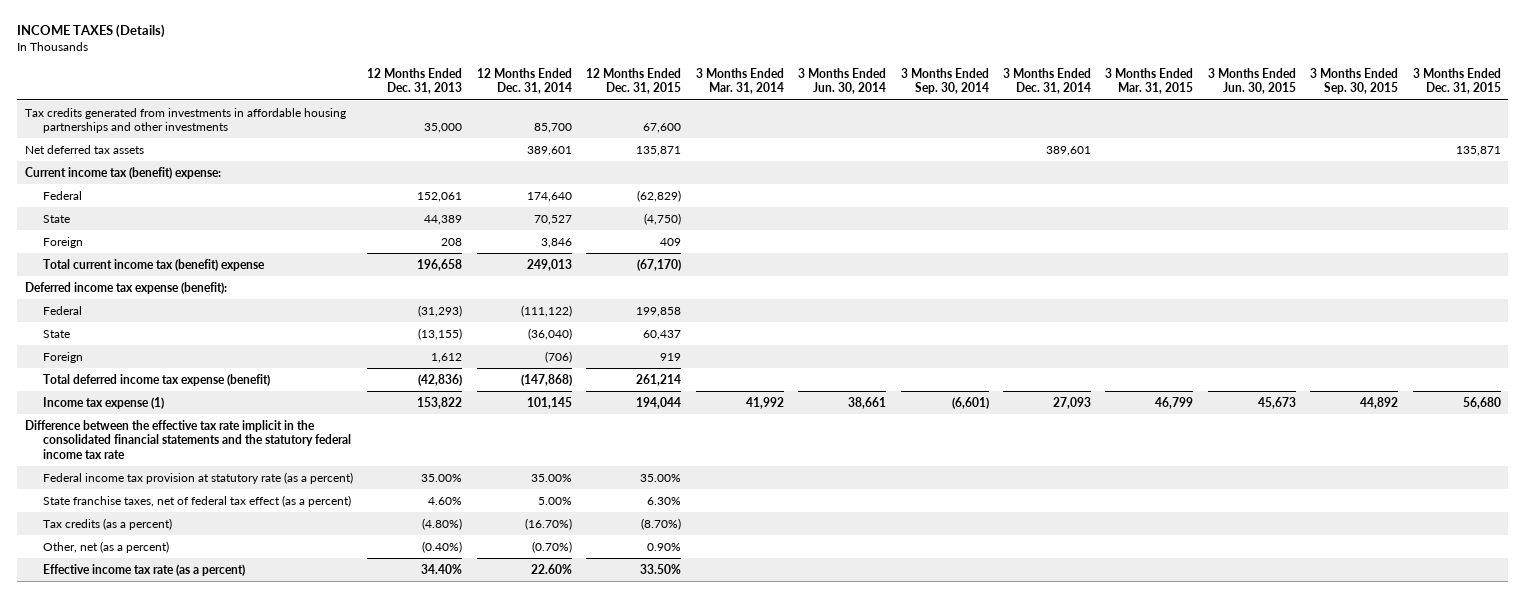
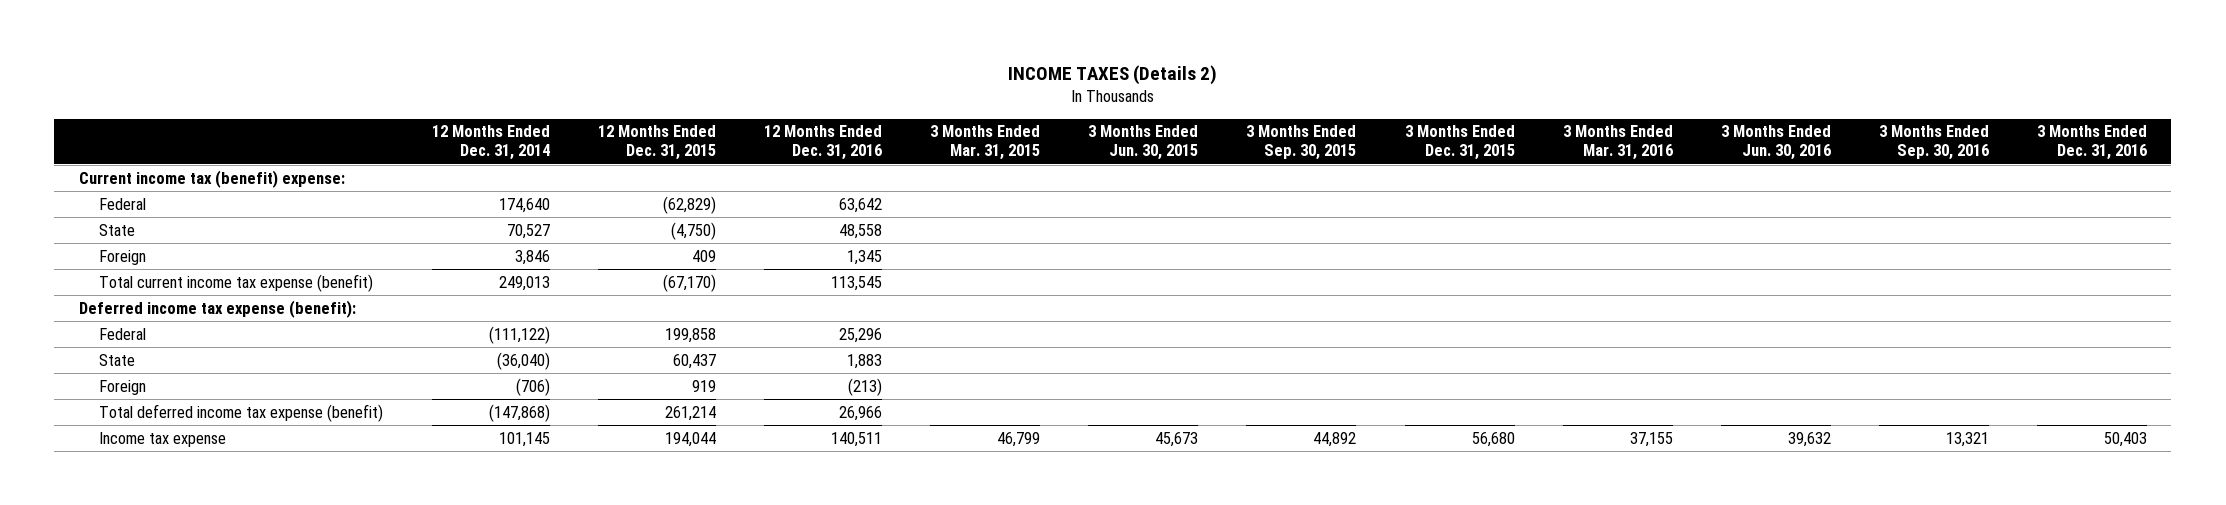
[17,24,166,39] INCOME TAXES (Details) -> [1007,65,1217,86] INCOME TAXES (Details 2)
[367,67,463,95] 12 Months Ended Dec. 31, 2013 -> none
[695,67,784,95] 3 Months Ended Mar. 31, 2014 -> none
[798,67,887,95] 3 Months Ended Jun. 30, 2014 -> none
[900,67,989,95] 3 Months Ended Sep. 30, 2014 -> none
[1002,67,1091,95] 3 Months Ended Dec. 31, 2014 -> none
none -> [763,125,882,161] 12 Months Ended Dec. 31, 2016
none -> [1562,125,1673,161] 3 Months Ended Mar. 31, 2016
none -> [1720,125,1831,161] 3 Months Ended Jun. 30, 2016
none -> [1878,125,1989,161] 3 Months Ended Sep. 30, 2016
none -> [2037,125,2148,161] 3 Months Ended Dec. 31, 2016
[24,107,346,134] Tax credits generated from investments in affordable housing partnerships and other investments -> none
[24,144,144,154] Net deferred tax assets -> none
[42,258,265,271] Total current income tax (benefit) expense -> [99,273,374,292] Total current income tax expense (benefit)
[24,419,351,459] Difference between the effective tax rate implicit in the consolidated financial statements and the statutory federal income tax rate -> none
[42,471,353,484] Federal income tax provision at statutory rate (as a percent) -> none
[42,494,351,507] State franchise taxes, net of federal tax effect (as a percent) -> none
[42,517,172,530] Tax credits (as a percent) -> none
[42,540,169,553] Other, net (as a percent) -> none
[42,563,245,576] Effective income tax rate (as a percent) -> none
[42,396,164,409] Income tax expense (1) -> [99,431,227,447] Income tax expense

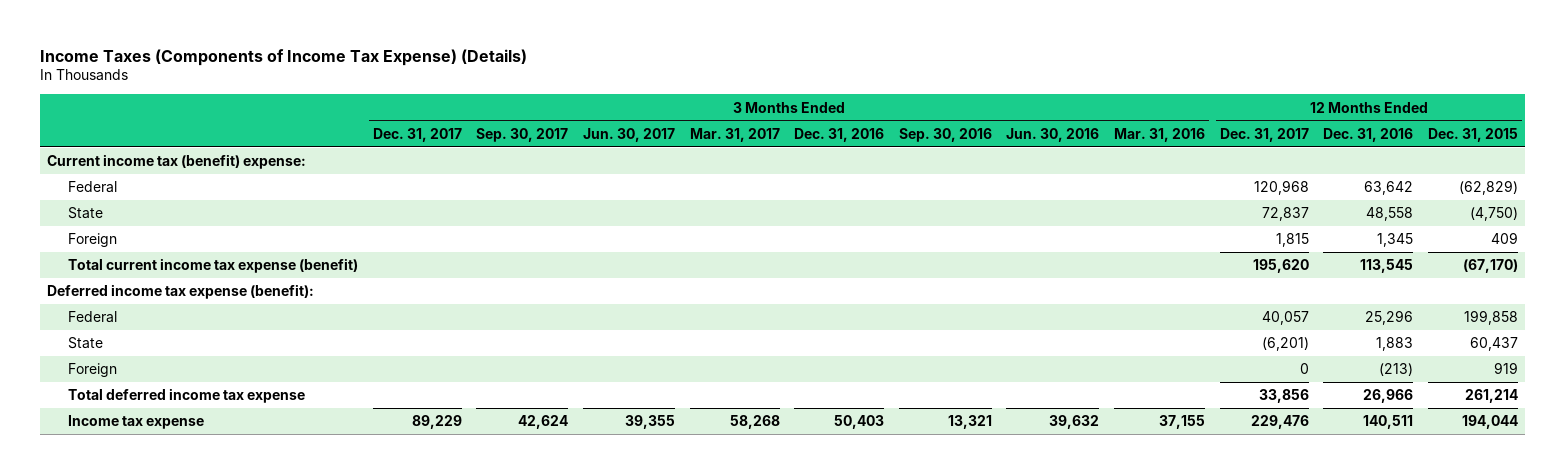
[1007,65,1217,86] INCOME TAXES (Details 2) -> [39,48,527,66] Income Taxes (Components of Income Tax Expense) (Details)
[431,125,550,161] 12 Months Ended Dec. 31, 2014 -> none
[930,125,1041,161] 3 Months Ended Mar. 31, 2015 -> none
[1088,125,1199,161] 3 Months Ended Jun. 30, 2015 -> none
[1246,125,1357,161] 3 Months Ended Sep. 30, 2015 -> none
[1404,125,1515,161] 3 Months Ended Dec. 31, 2015 -> none
none -> [372,127,462,142] Dec. 31, 2017
none -> [476,127,569,142] Sep. 30, 2017
none -> [582,127,675,142] Jun. 30, 2017
none -> [689,127,780,142] Mar. 31, 2017
none -> [1219,127,1309,142] Dec. 31, 2017
[99,403,384,422] Total deferred income tax expense (benefit) -> [67,388,305,404] Total deferred income tax expense

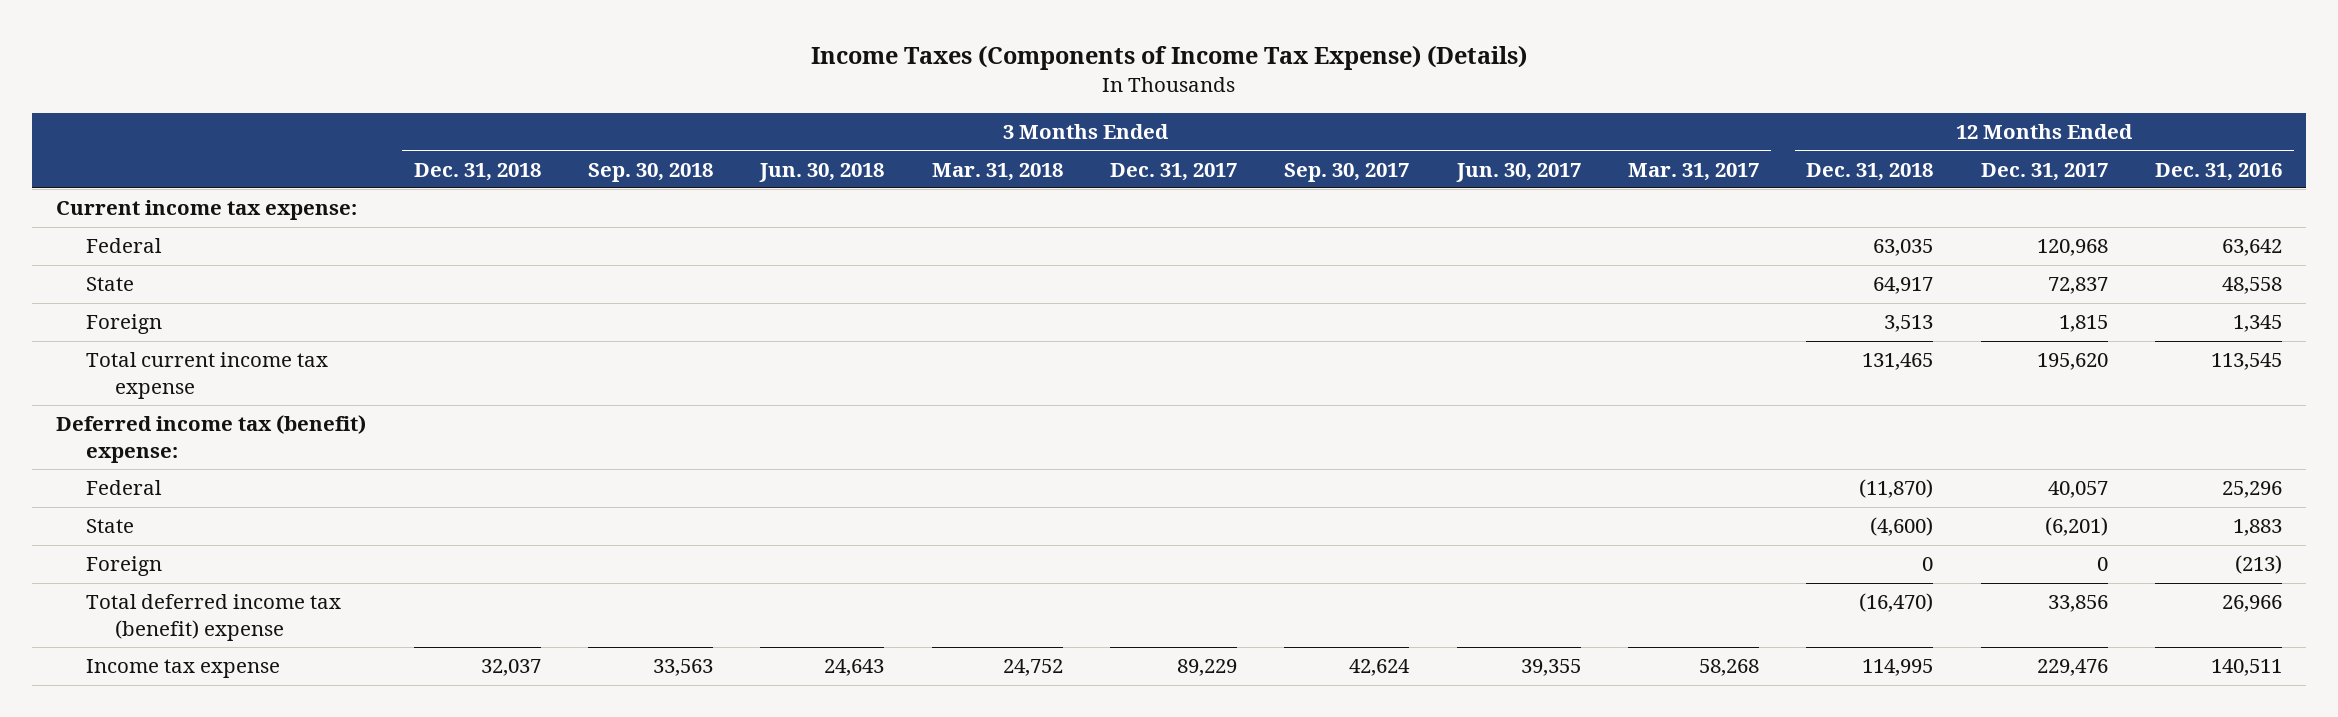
[794,127,885,142] Dec. 31, 2016 -> none
[898,127,992,142] Sep. 30, 2016 -> none
[1006,127,1100,142] Jun. 30, 2016 -> none
[1114,127,1206,142] Mar. 31, 2016 -> none
[1427,127,1518,142] Dec. 31, 2015 -> none
none -> [413,162,541,181] Dec. 31, 2018
none -> [587,162,713,182] Sep. 30, 2018
none -> [759,162,885,182] Jun. 30, 2018
none -> [931,162,1063,181] Mar. 31, 2018
none -> [1806,162,1934,181] Dec. 31, 2018
[47,154,307,170] Current income tax (benefit) expense: -> [56,200,358,221] Current income tax expense:
[67,258,358,274] Total current income tax expense (benefit) -> [85,352,328,399] Total current income tax expense
[47,284,315,300] Deferred income tax expense (benefit): -> [56,415,367,463] Deferred income tax (benefit) expense:
[67,388,305,404] Total deferred income tax expense -> [85,594,341,641] Total deferred income tax (benefit) expense

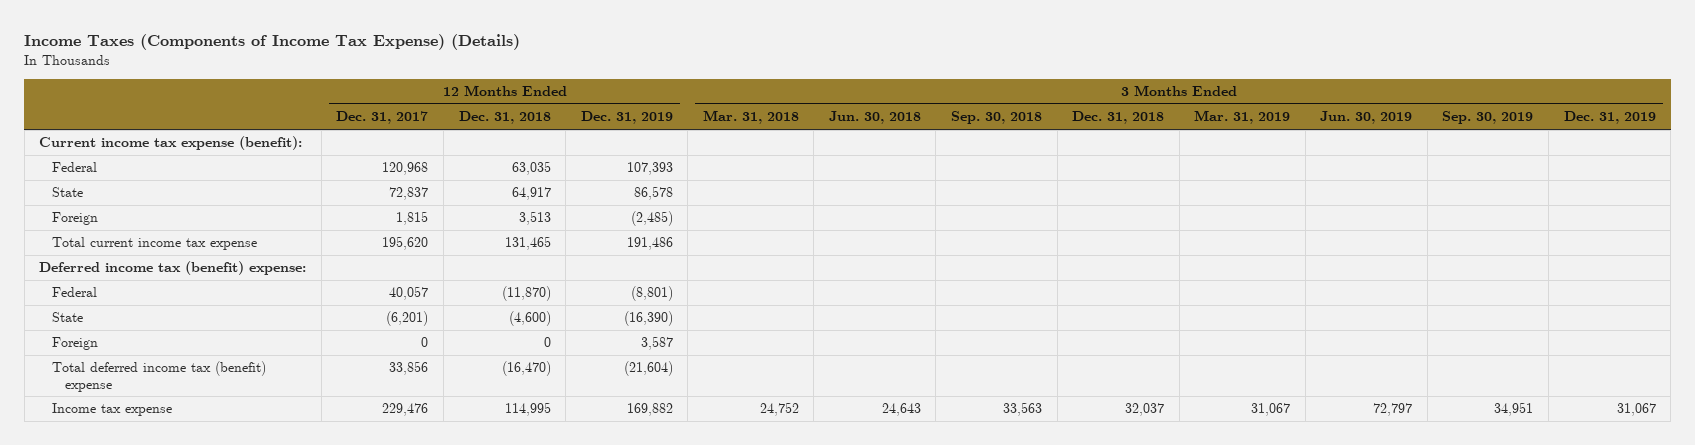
[1109,162,1237,181] Dec. 31, 2017 -> none
[1284,162,1410,182] Sep. 30, 2017 -> none
[1455,162,1581,182] Jun. 30, 2017 -> none
[1628,162,1760,181] Mar. 31, 2017 -> none
[2155,162,2283,181] Dec. 31, 2016 -> none
none -> [580,111,673,125] Dec. 31, 2019
none -> [1194,110,1291,125] Mar. 31, 2019
none -> [1320,111,1413,125] Jun. 30, 2019
none -> [1442,111,1534,125] Sep. 30, 2019
none -> [1563,111,1656,125] Dec. 31, 2019
[56,200,358,221] Current income tax expense: -> [39,136,303,151] Current income tax expense (benefit):

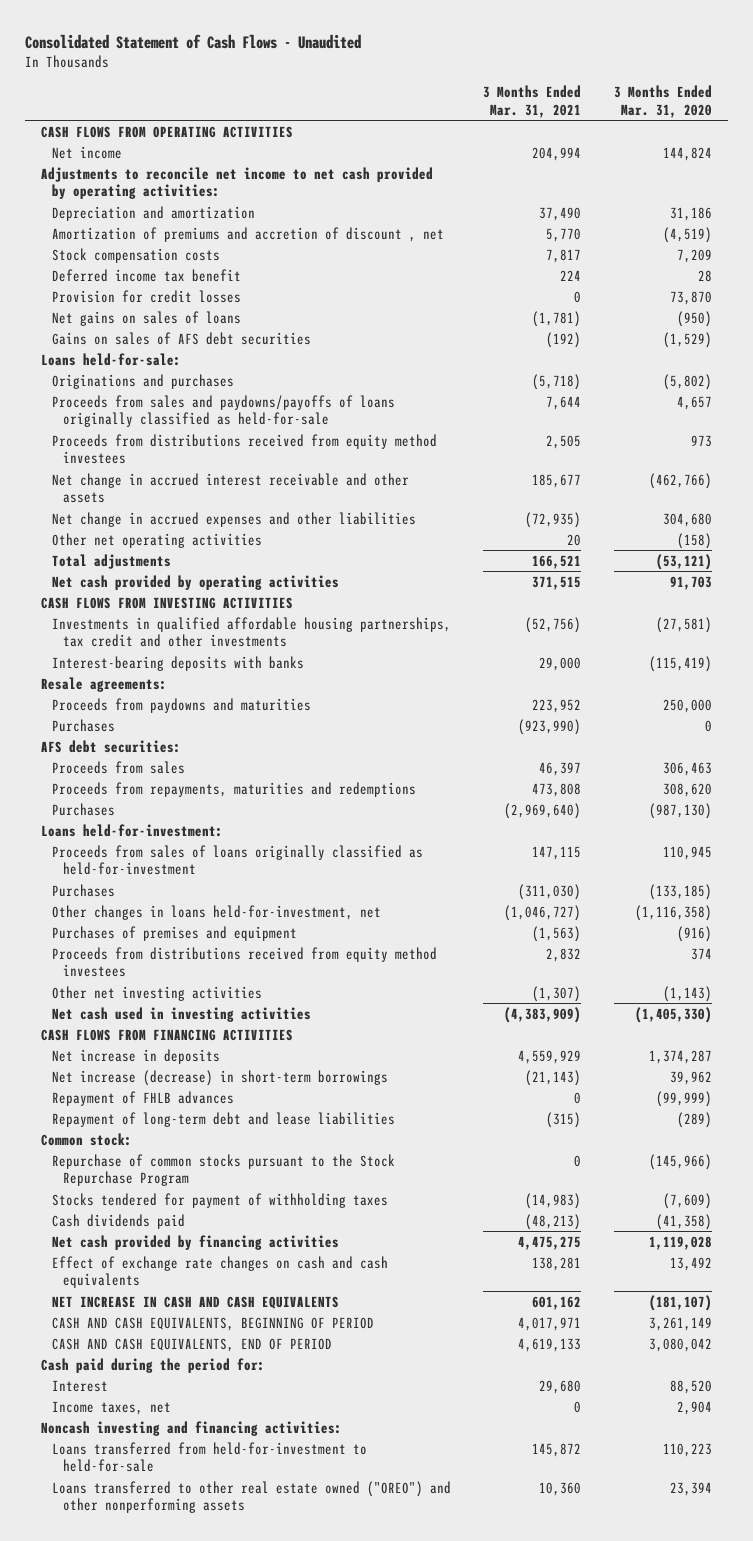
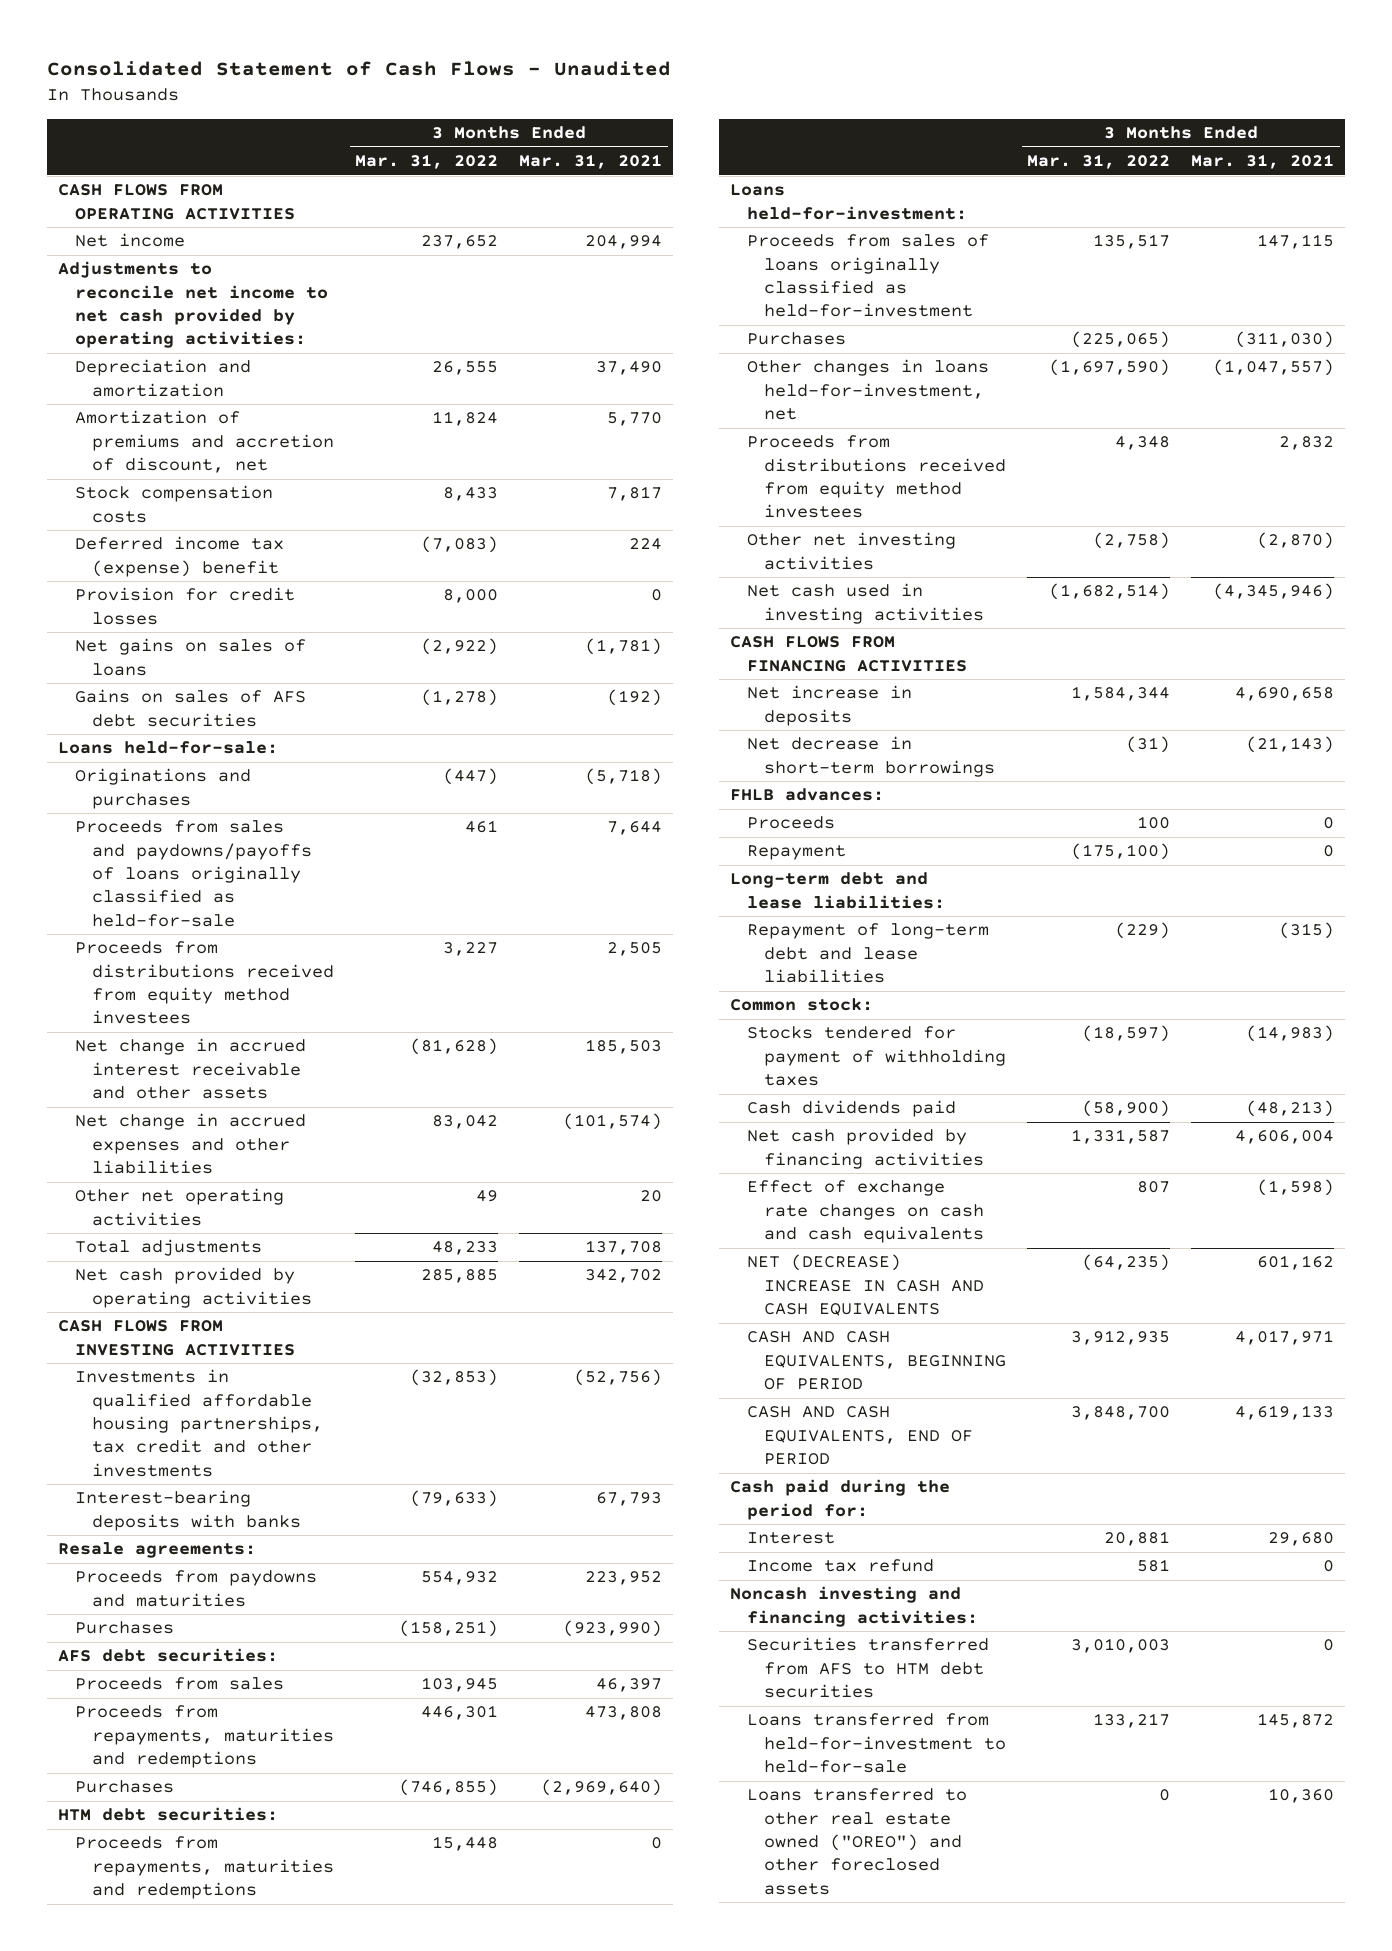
[613,85,712,118] 3 Months Ended Mar. 31, 2020 -> none
none -> [355,154,499,170] Mar. 31, 2022
[51,226,444,242] Amortization of premiums and accretion of discount , net -> [74,410,334,474] Amortization of premiums and accretion of discount, net
[51,268,241,282] Deferred income tax benefit -> [74,536,284,577] Deferred income tax (expense) benefit
[532,473,582,488] 185,677 -> [585,1039,663,1055] 185,503
[525,511,582,528] (72,935) -> [563,1113,663,1131] (101,574)
[532,554,582,569] 166,521 -> [585,1240,663,1256] 137,708
[532,575,582,590] 371,515 -> [585,1269,663,1284] 342,702
[539,656,582,671] 29,000 -> [596,1492,663,1507] 67,793
none -> [57,1807,278,1822] HTM debt securities:
none -> [74,1836,334,1900] Proceeds from repayments, maturities and redemptions
[51,925,297,941] Purchases of premises and equipment -> none
[504,904,582,921] (1,046,727) -> [1213,359,1335,377] (1,047,557)
[532,985,582,1002] (1,307) -> [1257,532,1335,550] (2,870)
[504,1006,582,1023] (4,383,909) -> [1213,583,1335,601] (4,345,946)
[518,1049,582,1064] 4,559,929 -> [1235,687,1335,702] 4,690,658
[51,1069,388,1086] Net increase (decrease) in short-term borrowings -> [746,736,995,777] Net decrease in short-term borrowings
none -> [729,788,884,802] FHLB advances:
none -> [746,816,835,830] Proceeds
[51,1090,234,1106] Repayment of FHLB advances -> [746,845,846,861] Repayment
none -> [729,872,945,909] Long-term debt and lease liabilities:
[51,1153,395,1187] Repurchase of common stocks pursuant to the Stock Repurchase Program -> none
[518,1235,582,1250] 4,475,275 -> [1235,1130,1335,1145] 4,606,004
[532,1256,582,1271] 138,281 -> [1257,1179,1335,1197] (1,598)
[51,1295,339,1309] NET INCREASE IN CASH AND CASH EQUIVALENTS -> [746,1254,984,1317] NET (DECREASE) INCREASE IN CASH AND CASH EQUIVALENTS
[51,1400,171,1415] Income taxes, net -> [746,1559,934,1573] Income tax refund
none -> [746,1637,989,1699] Securities transferred from AFS to HTM debt securities
[51,1480,451,1514] Loans transferred to other real estate owned ("OREO") and other nonperforming assets -> [746,1788,967,1895] Loans transferred to other real estate owned ("OREO") and other foreclosed assets

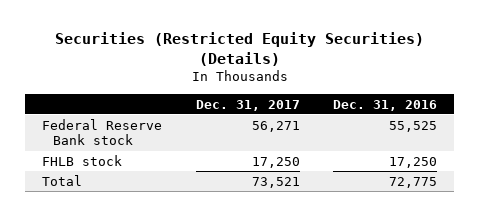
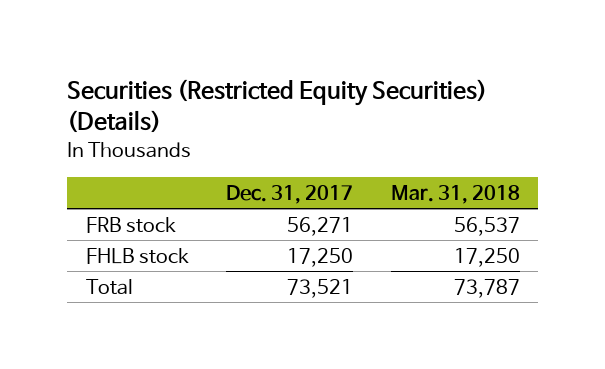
[333,99,438,111] Dec. 31, 2016 -> none
none -> [390,184,520,204] Mar. 31, 2018
[41,118,162,146] Federal Reserve Bank stock -> [85,216,176,233] FRB stock

